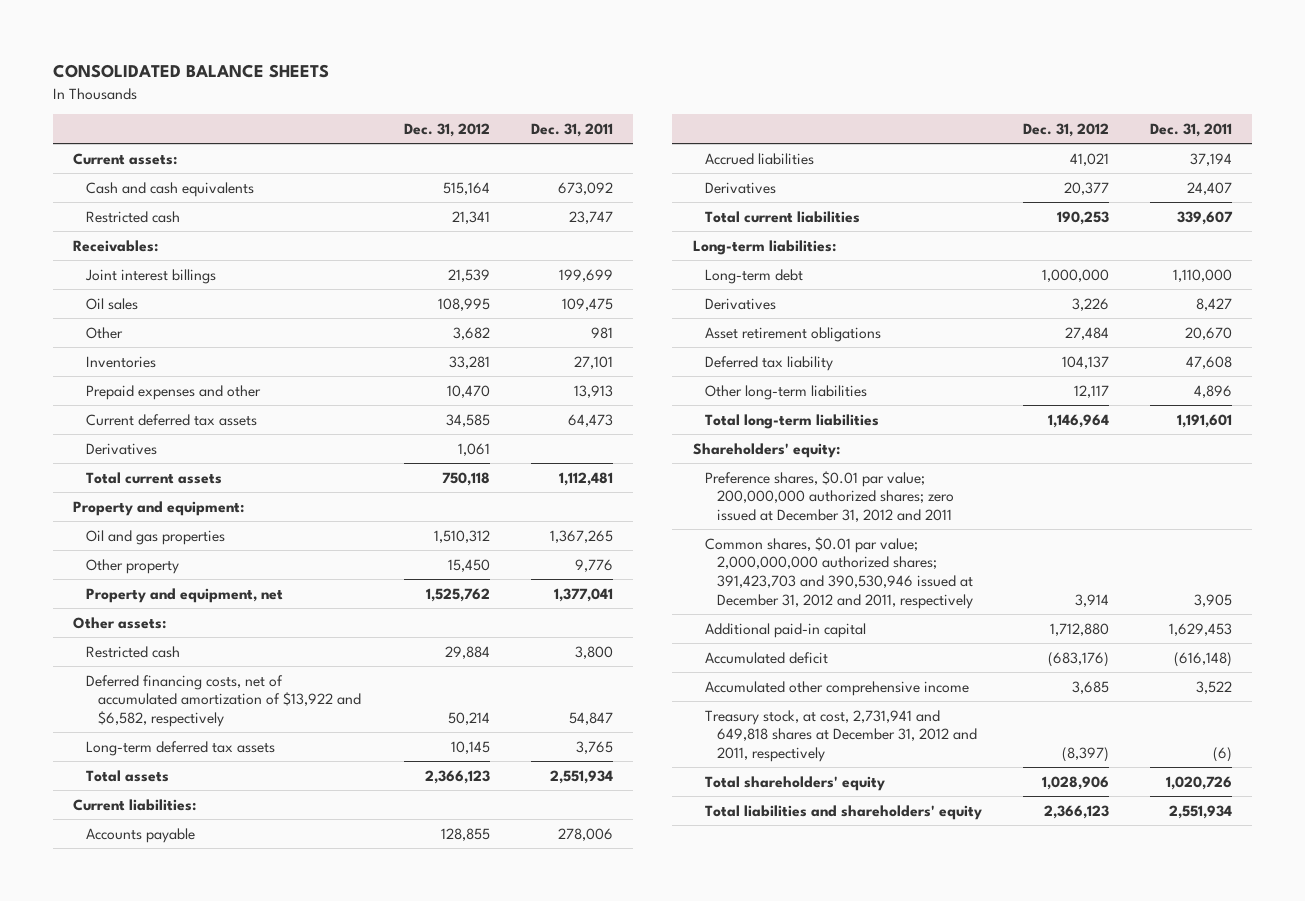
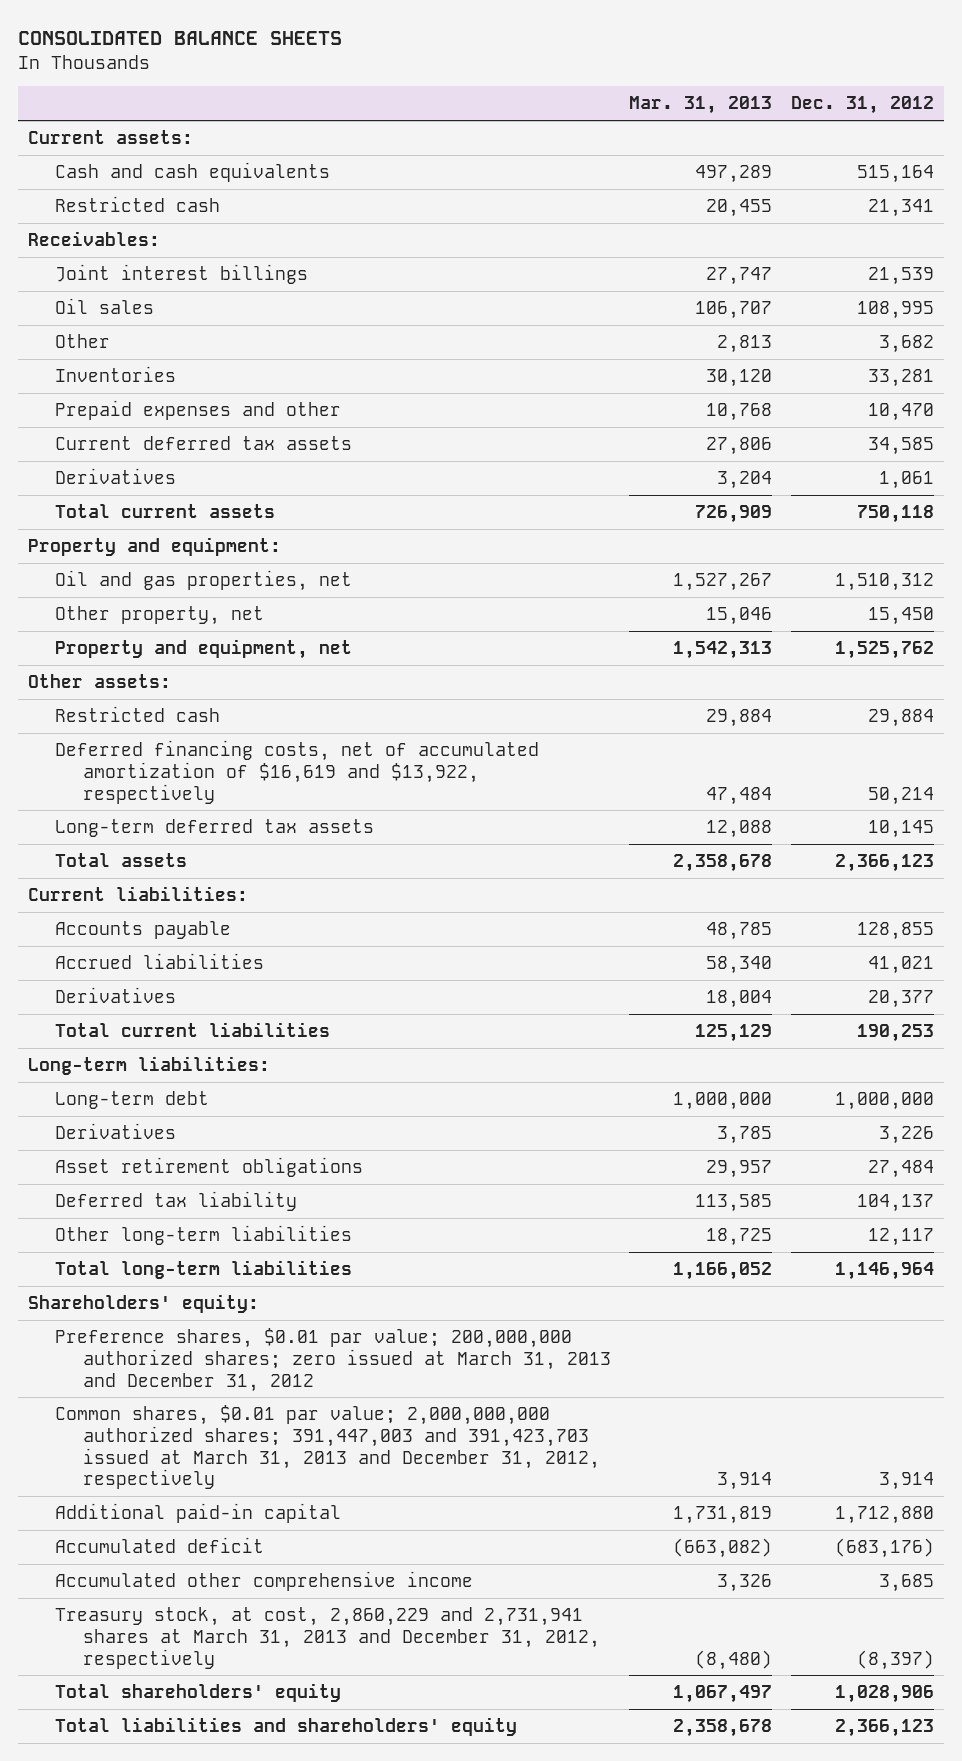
[530,122,613,137] Dec. 31, 2011 -> none
none -> [629,96,773,115] Mar. 31, 2013
[85,529,225,545] Oil and gas properties -> [55,570,353,592] Oil and gas properties, net
[85,558,179,574] Other property -> [55,606,265,626] Other property, net
[85,674,362,727] Deferred financing costs, net of accumulated amortization of $13,922 and $6,582, respectively -> [55,740,540,804] Deferred financing costs, net of accumulated amortization of $16,619 and $13,922, respectively
[705,470,955,522] Preference shares, $0.01 par value; 200,000,000 authorized shares; zero issued at December 31, 2012 and 2011 -> [55,1328,611,1392] Preference shares, $0.01 par value; 200,000,000 authorized shares; zero issued at March 31, 2013 and December 31, 2012
[705,536,974,609] Common shares, $0.01 par value; 2,000,000,000 authorized shares; 391,423,703 and 390,530,946 issued at December 31, 2012 and 2011, respectively -> [55,1405,600,1490] Common shares, $0.01 par value; 2,000,000,000 authorized shares; 391,447,003 and 391,423,703 issued at March 31, 2013 and December 31, 2012, respectively
[705,709,978,762] Treasury stock, at cost, 2,731,941 and 649,818 shares at December 31, 2012 and 2011, respectively -> [55,1607,600,1669] Treasury stock, at cost, 2,860,229 and 2,731,941 shares at March 31, 2013 and December 31, 2012, respectively

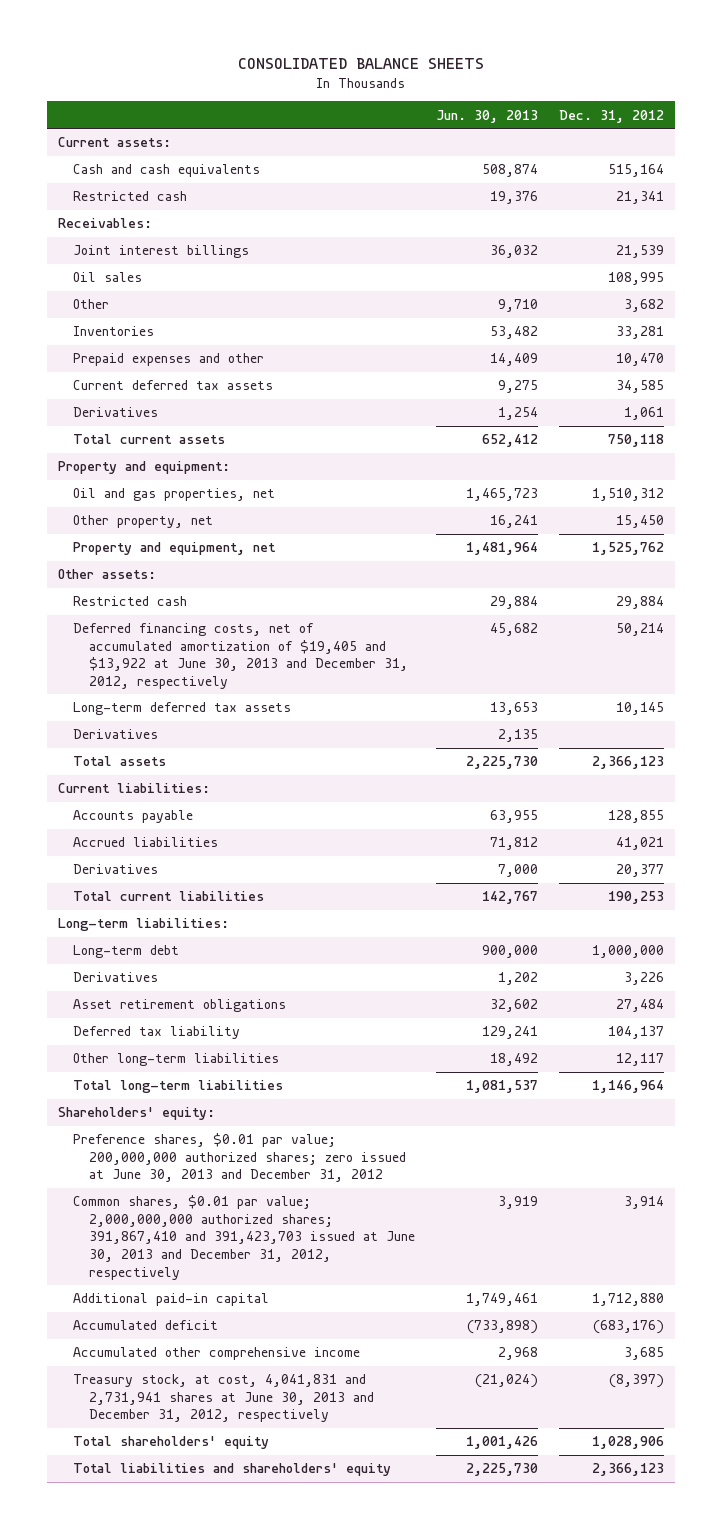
[629,96,773,115] Mar. 31, 2013 -> none
none -> [436,109,539,123] Jun. 30, 2013
[55,740,540,804] Deferred financing costs, net of accumulated amortization of $16,619 and $13,922, respectively -> [73,623,408,689] Deferred financing costs, net of accumulated amortization of $19,405 and $13,922 at June 30, 2013 and December 31, 2012, respectively
none -> [73,729,159,740] Derivatives
[55,1328,611,1392] Preference shares, $0.01 par value; 200,000,000 authorized shares; zero issued at March 31, 2013 and December 31, 2012 -> [73,1133,406,1183] Preference shares, $0.01 par value; 200,000,000 authorized shares; zero issued at June 30, 2013 and December 31, 2012
[55,1405,600,1490] Common shares, $0.01 par value; 2,000,000,000 authorized shares; 391,447,003 and 391,423,703 issued at March 31, 2013 and December 31, 2012, respectively -> [73,1195,415,1280] Common shares, $0.01 par value; 2,000,000,000 authorized shares; 391,867,410 and 391,423,703 issued at June 30, 2013 and December 31, 2012, respectively
[55,1607,600,1669] Treasury stock, at cost, 2,860,229 and 2,731,941 shares at March 31, 2013 and December 31, 2012, respectively -> [73,1374,374,1423] Treasury stock, at cost, 4,041,831 and 2,731,941 shares at June 30, 2013 and December 31, 2012, respectively

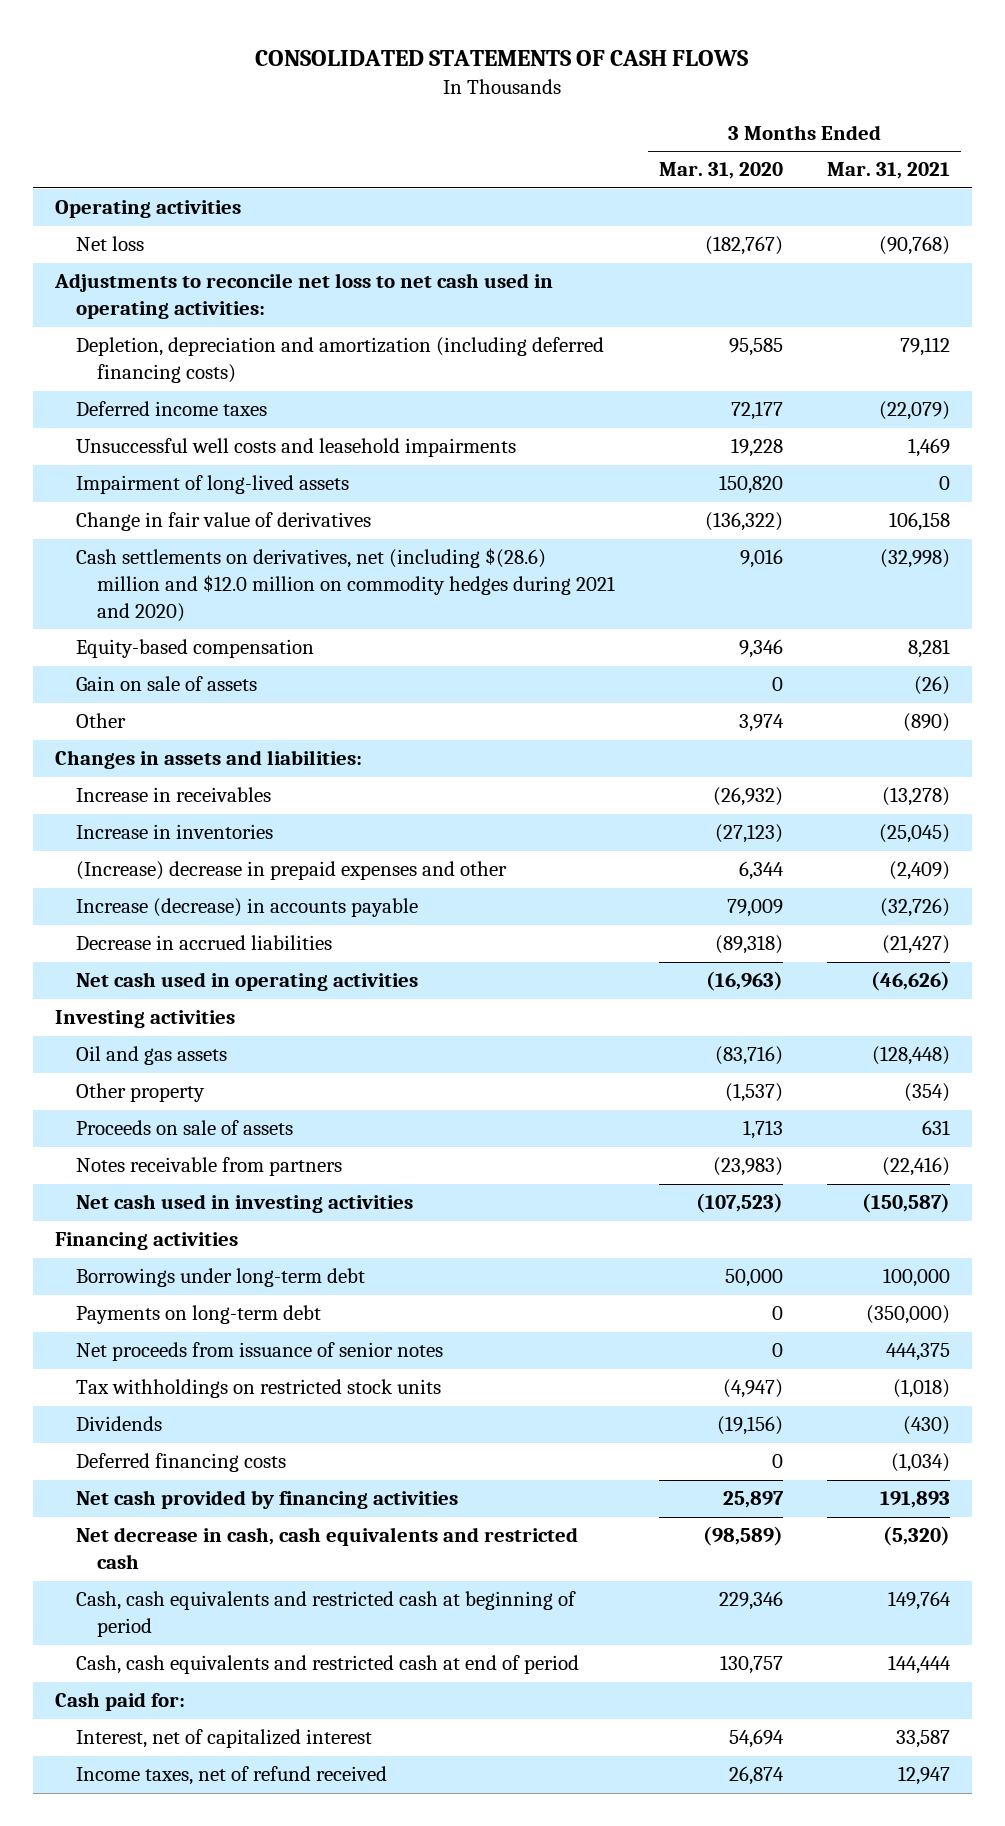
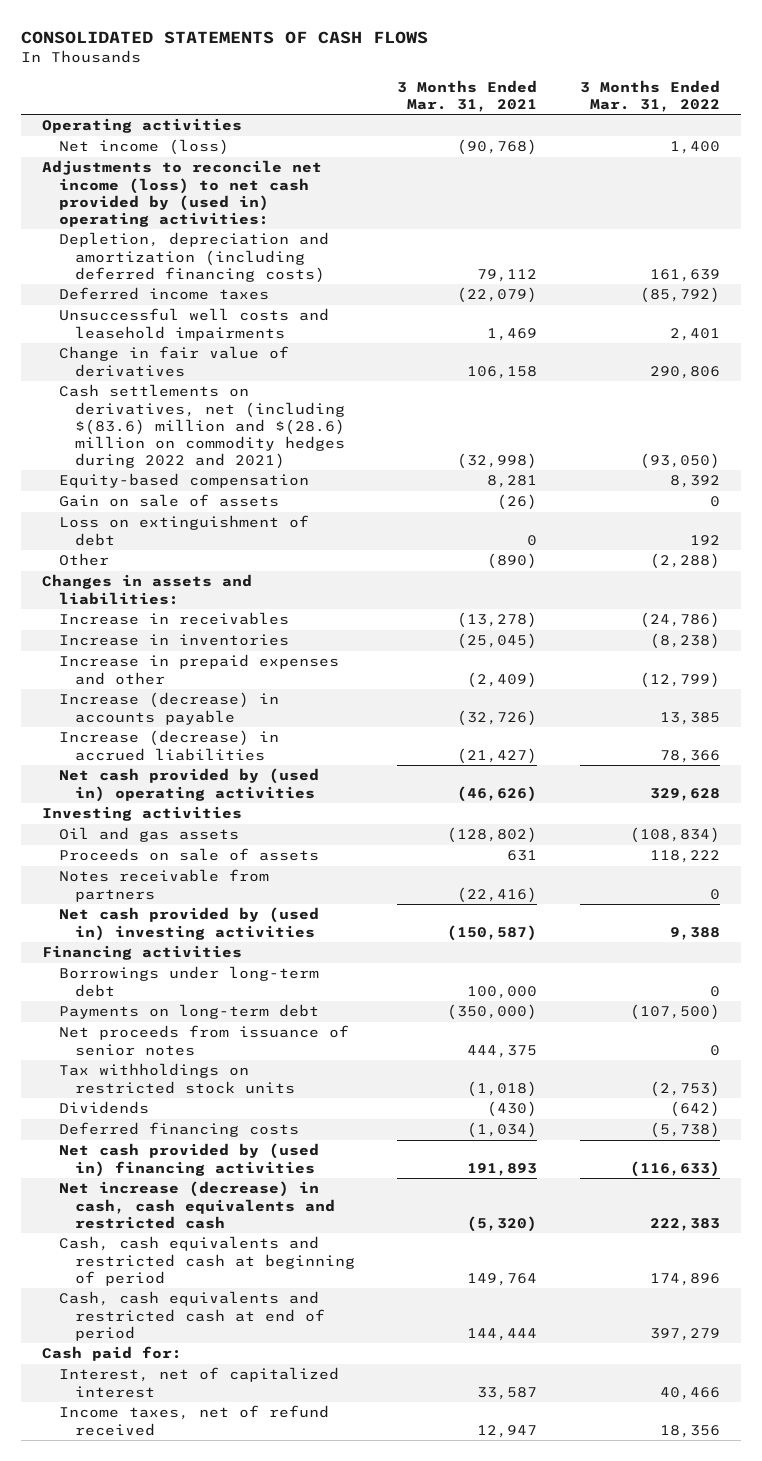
[659,162,784,180] Mar. 31, 2020 -> none
none -> [579,79,720,112] 3 Months Ended Mar. 31, 2022
[76,236,145,252] Net loss -> [58,139,229,156] Net income (loss)
[54,273,554,320] Adjustments to reconcile net loss to net cash used in operating activities: -> [42,160,323,227] Adjustments to reconcile net income (loss) to net cash provided by (used in) operating activities:
[76,475,350,495] Impairment of long-lived assets -> none
[76,548,616,622] Cash settlements on derivatives, net (including $(28.6) million and $12.0 million on commodity hedges during 2021 and 2020) -> [58,384,346,469] Cash settlements on derivatives, net (including $(83.6) million and $(28.6) million on commodity hedges during 2022 and 2021)
none -> [58,515,309,546] Loss on extinguishment of debt
[76,861,508,881] (Increase) decrease in prepaid expenses and other -> [58,654,339,685] Increase in prepaid expenses and other
[76,935,333,951] Decrease in accrued liabilities -> [58,730,279,761] Increase (decrease) in accrued liabilities
[76,972,419,992] Net cash used in operating activities -> [58,768,319,802] Net cash provided by (used in) operating activities
[76,1083,206,1103] Other property -> none
[871,1046,950,1066] (128,448) -> [447,827,538,844] (128,802)
[76,1194,414,1214] Net cash used in investing activities -> [58,907,319,941] Net cash provided by (used in) investing activities
[76,1490,459,1510] Net cash provided by financing activities -> [58,1143,319,1177] Net cash provided by (used in) financing activities
[76,1527,579,1570] Net decrease in cash, cash equivalents and restricted cash -> [58,1181,336,1229] Net increase (decrease) in cash, cash equivalents and restricted cash

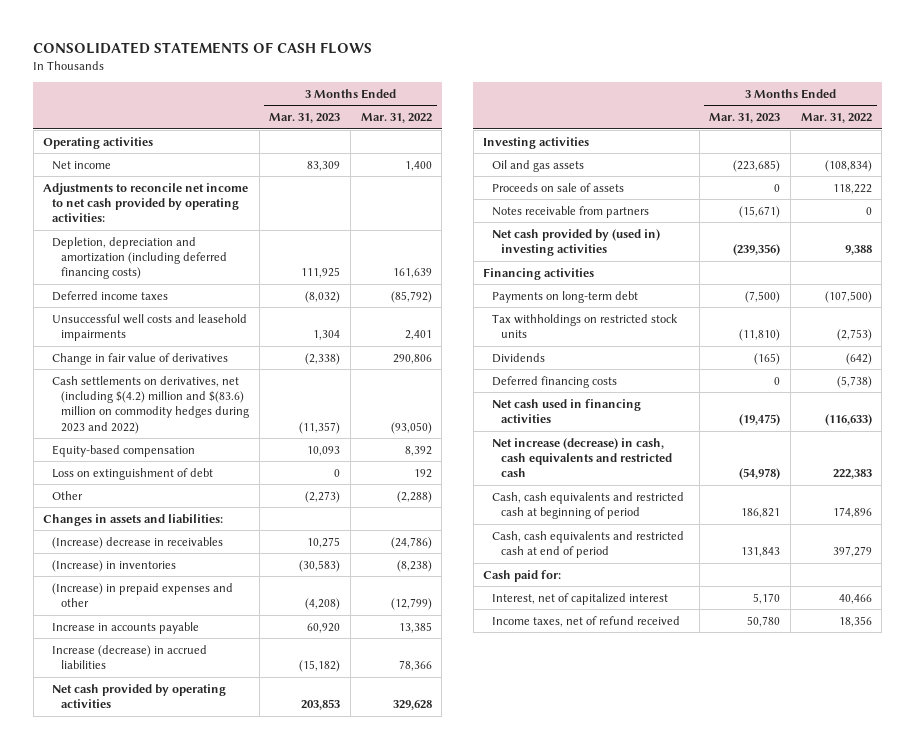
[397,79,538,112] 3 Months Ended Mar. 31, 2021 -> none
none -> [269,113,341,124] Mar. 31, 2023
[58,139,229,156] Net income (loss) -> [52,160,112,170] Net income
[42,160,323,227] Adjustments to reconcile net income (loss) to net cash provided by (used in) operating activities: -> [43,182,249,223] Adjustments to reconcile net income to net cash provided by operating activities:
[58,384,346,469] Cash settlements on derivatives, net (including $(83.6) million and $(28.6) million on commodity hedges during 2022 and 2021) -> [52,375,250,434] Cash settlements on derivatives, net (including $(4.2) million and $(83.6) million on commodity hedges during 2023 and 2022)
[58,494,279,508] Gain on sale of assets -> none
[58,612,289,626] Increase in receivables -> [52,536,224,549] (Increase) decrease in receivables
[58,634,289,647] Increase in inventories -> [52,559,177,572] (Increase) in inventories
[58,654,339,685] Increase in prepaid expenses and other -> [52,582,234,608] (Increase) in prepaid expenses and other
[58,692,279,725] Increase (decrease) in accounts payable -> [52,621,200,634] Increase in accounts payable
[58,768,319,802] Net cash provided by (used in) operating activities -> [52,683,227,709] Net cash provided by operating activities
[58,966,319,997] Borrowings under long-term debt -> none
[58,1025,349,1056] Net proceeds from issuance of senior notes -> none
[58,1143,319,1177] Net cash provided by (used in) financing activities -> [492,398,642,424] Net cash used in financing activities

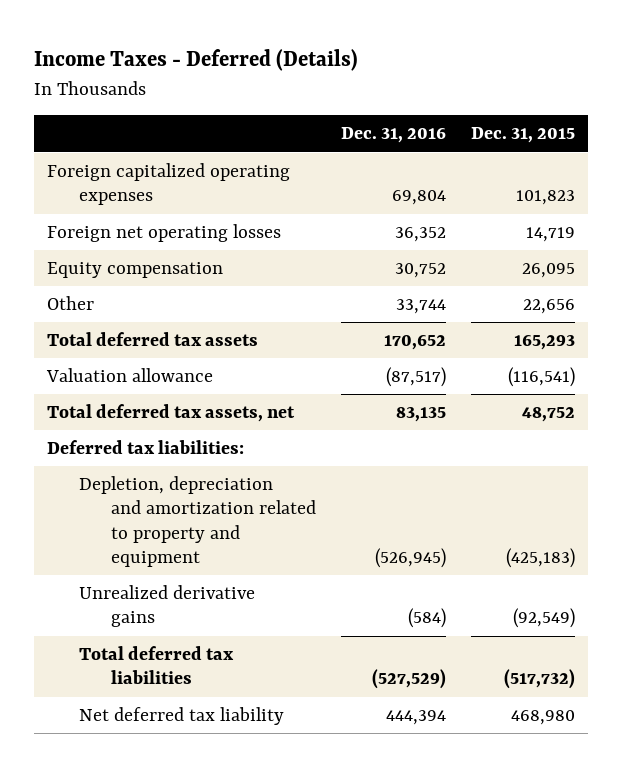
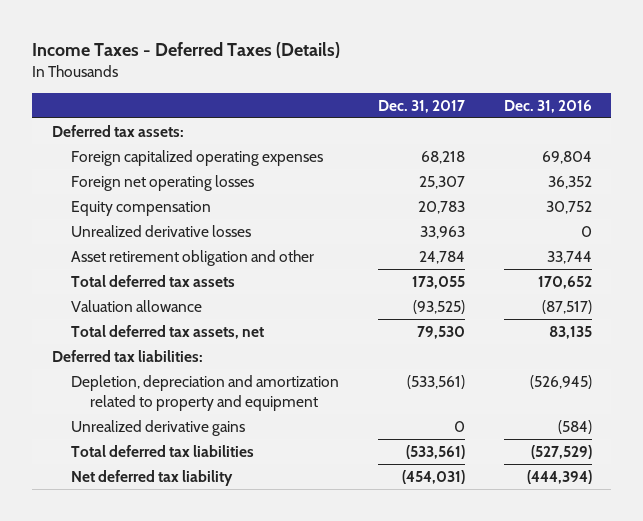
[34,49,359,72] Income Taxes - Deferred (Details) -> [32,42,341,59] Income Taxes - Deferred Taxes (Details)
[471,127,576,144] Dec. 31, 2015 -> none
none -> [377,99,465,113] Dec. 31, 2017
none -> [51,124,184,137] Deferred tax assets:
none -> [70,224,251,237] Unrealized derivative losses
[46,296,94,311] Other -> [70,249,314,266] Asset retirement obligation and other
[386,710,447,726] 444,394 -> [526,469,592,484] (444,394)

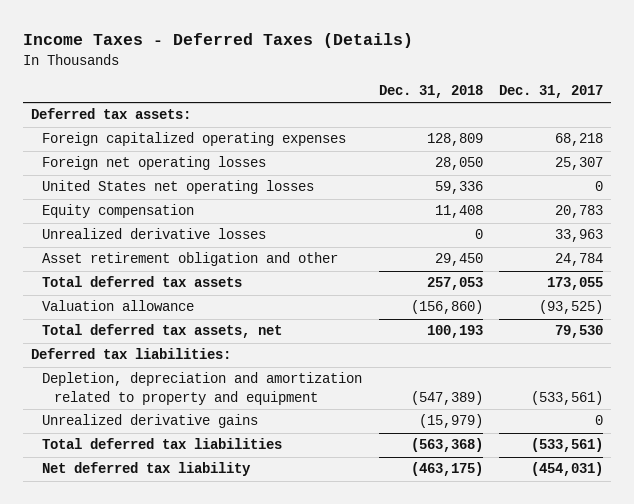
[503,99,592,113] Dec. 31, 2016 -> none
none -> [378,85,483,99] Dec. 31, 2018
none -> [42,180,315,195] United States net operating losses

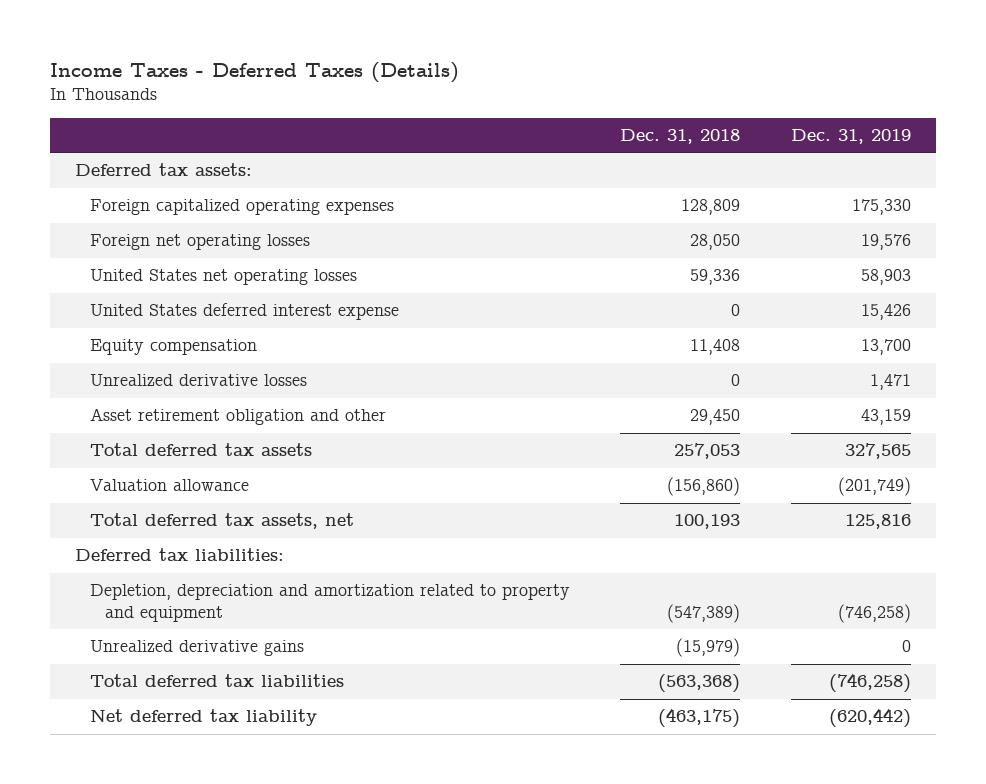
[498,85,603,99] Dec. 31, 2017 -> none
none -> [790,128,911,144] Dec. 31, 2019
none -> [89,303,399,321] United States deferred interest expense

